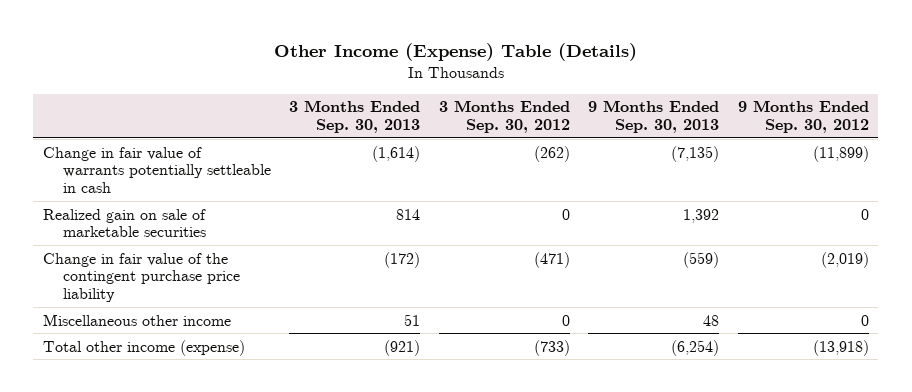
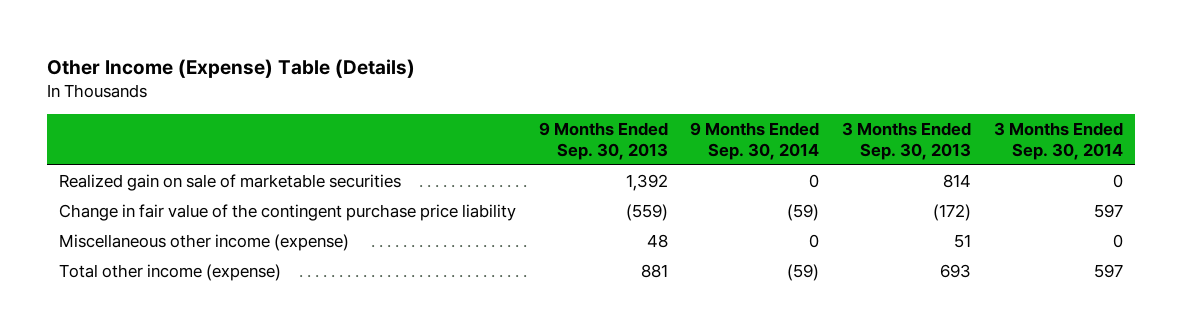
[438,100,570,134] 3 Months Ended Sep. 30, 2012 -> none
[738,100,870,134] 9 Months Ended Sep. 30, 2012 -> none
none -> [690,122,820,160] 9 Months Ended Sep. 30, 2014
none -> [994,122,1124,160] 3 Months Ended Sep. 30, 2014
[42,146,271,194] Change in fair value of warrants potentially settleable in cash -> none
[42,313,231,326] Miscellaneous other income -> [58,234,349,252] Miscellaneous other income (expense)
[384,339,421,356] (921) -> [940,264,972,279] 693
[671,339,720,356] (6,254) -> [640,264,668,279] 881

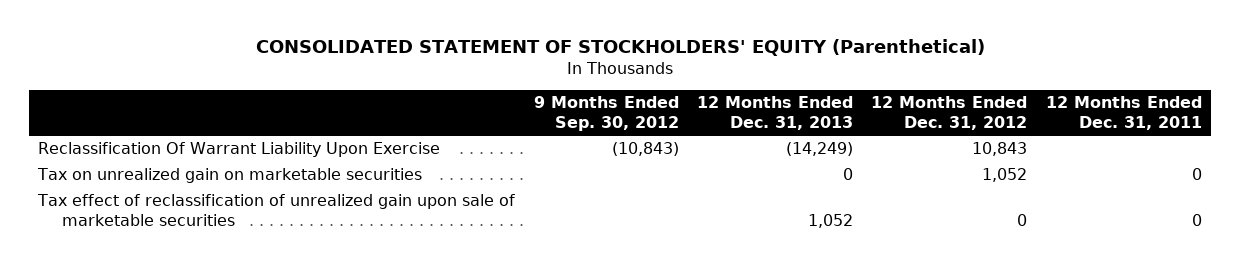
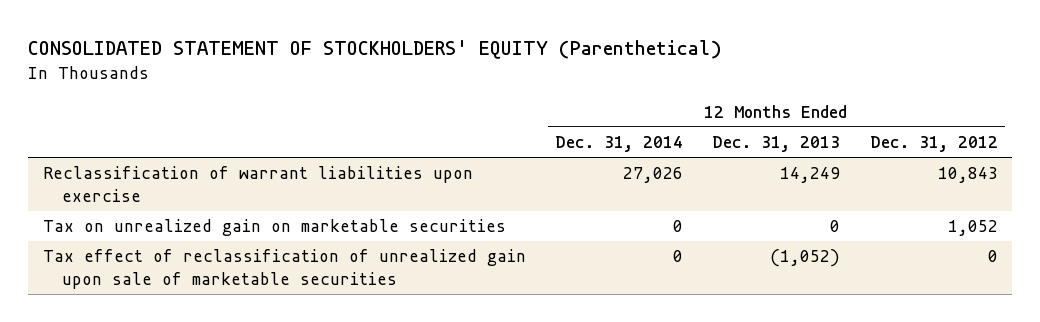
[533,96,679,132] 9 Months Ended Sep. 30, 2012 -> none
[1045,96,1202,131] 12 Months Ended Dec. 31, 2011 -> none
none -> [554,135,683,152] Dec. 31, 2014
[38,142,441,158] Reclassification Of Warrant Liability Upon Exercise -> [42,166,473,202] Reclassification of warrant liabilities upon exercise
[786,142,854,157] (14,249) -> [780,167,841,184] 14,249
[808,214,854,229] 1,052 -> [770,249,841,268] (1,052)

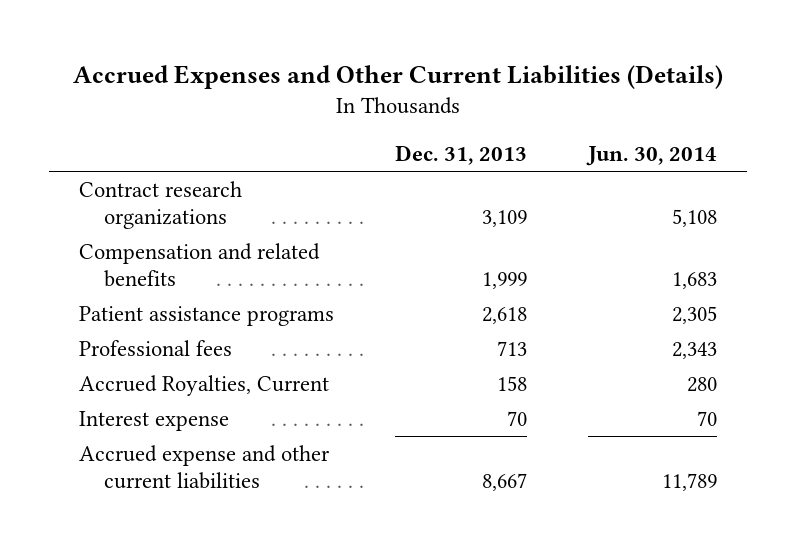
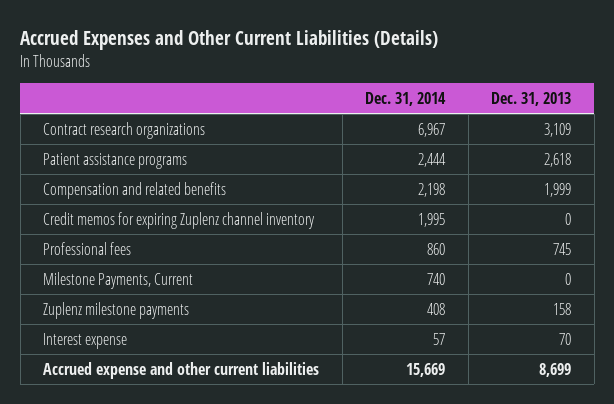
[585,145,717,166] Jun. 30, 2014 -> none
none -> [365,91,447,106] Dec. 31, 2014
[78,242,320,287] Compensation and related benefits -> [43,181,227,199] Compensation and related benefits
none -> [43,211,316,229] Credit memos for expiring Zuplenz channel inventory
[496,340,527,356] 713 -> [553,242,572,255] 745
none -> [43,271,194,289] Milestone Payments, Current
[78,374,329,396] Accrued Royalties, Current -> [43,301,190,319] Zuplenz milestone payments
[481,472,527,491] 8,667 -> [539,362,572,377] 8,699

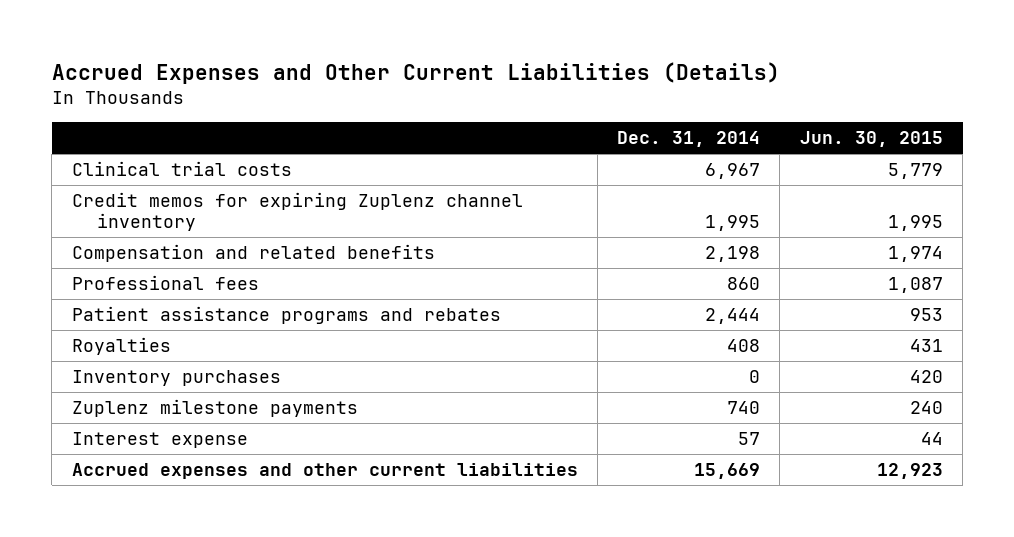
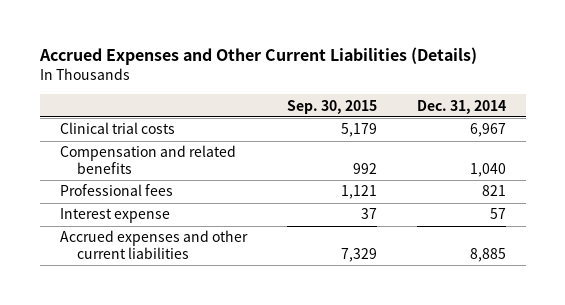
[799,131,943,148] Jun. 30, 2015 -> none
none -> [286,99,377,114] Sep. 30, 2015
[71,192,523,231] Credit memos for expiring Zuplenz channel inventory -> none
[71,306,501,325] Patient assistance programs and rebates -> none
[71,337,171,356] Royalties -> none
[71,370,281,387] Inventory purchases -> none
[71,399,358,418] Zuplenz milestone payments -> none
[705,246,761,263] 2,198 -> [469,162,506,177] 1,040
[727,277,761,291] 860 -> [481,185,506,197] 821
[694,463,761,480] 15,669 -> [469,247,506,262] 8,885

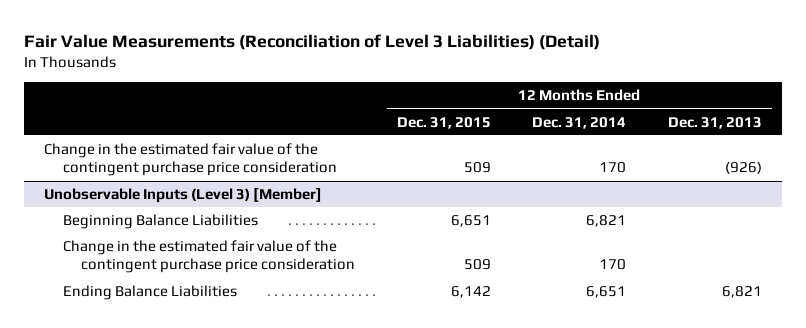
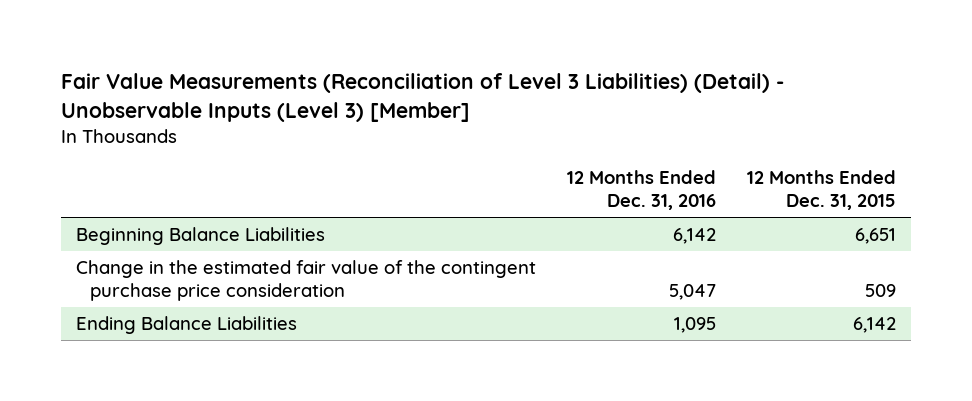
[23,33,600,50] Fair Value Measurements (Reconciliation of Level 3 Liabilities) (Detail) -> [60,73,784,122] Fair Value Measurements (Reconciliation of Level 3 Liabilities) (Detail) - Unobservable Inputs (Level 3) [Member]
[532,116,627,129] Dec. 31, 2014 -> none
[667,116,762,129] Dec. 31, 2013 -> none
none -> [566,170,716,211] 12 Months Ended Dec. 31, 2016
[44,143,337,177] Change in the estimated fair value of the contingent purchase price consideration -> none
[44,187,323,204] Unobservable Inputs (Level 3) [Member] -> none

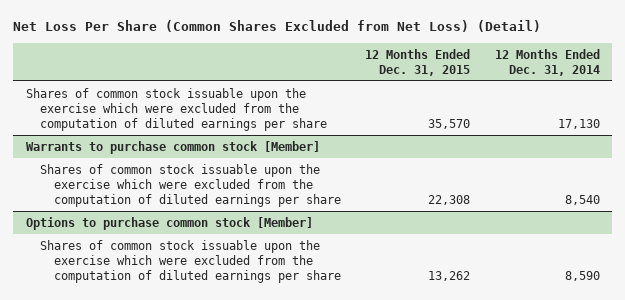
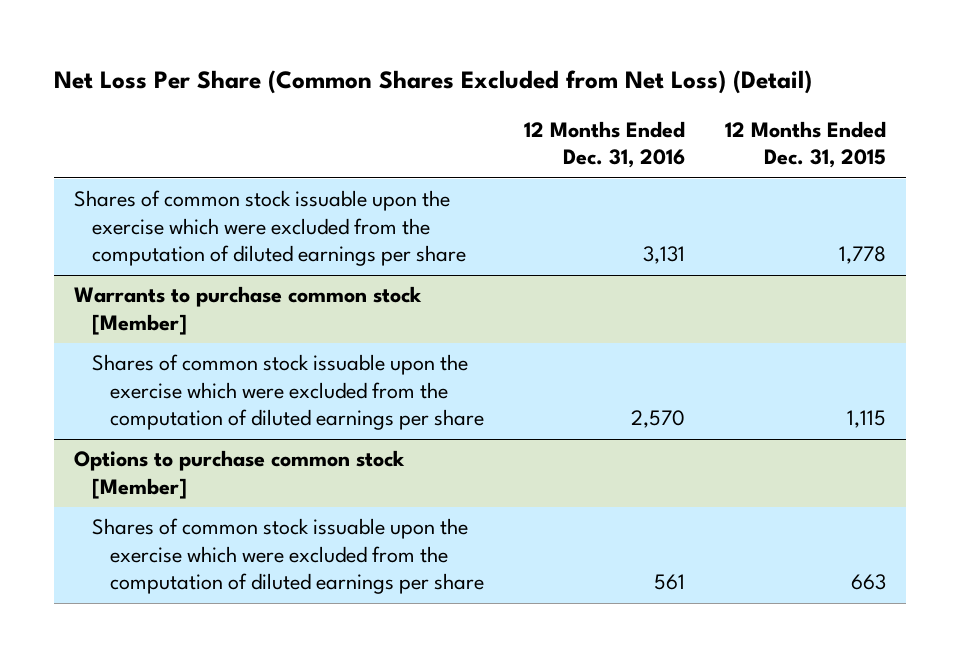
[494,48,600,76] 12 Months Ended Dec. 31, 2014 -> none
none -> [523,120,685,169] 12 Months Ended Dec. 31, 2016
[428,118,471,129] 35,570 -> [838,246,886,265] 1,778
[428,194,471,205] 22,308 -> [846,410,886,429] 1,115
[428,270,471,281] 13,262 -> [850,574,886,591] 663

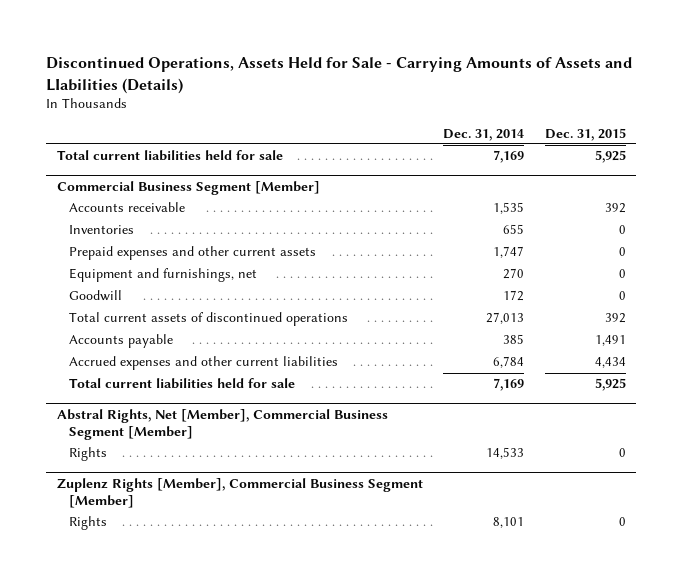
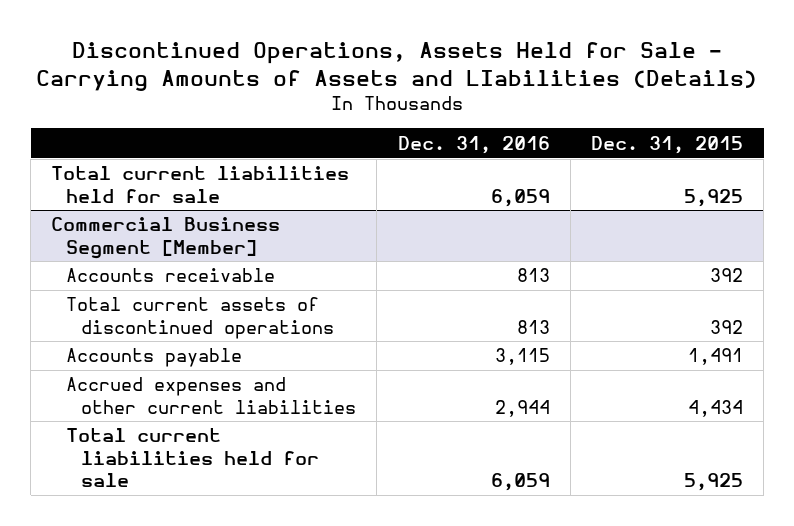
[443,128,525,141] Dec. 31, 2014 -> none
none -> [397,135,550,154] Dec. 31, 2016
[69,225,135,235] Inventories -> none
[69,246,317,261] Prepaid expenses and other current assets -> none
[69,268,258,283] Equipment and furnishings, net -> none
[69,290,123,302] Goodwill -> none
[56,408,388,440] Abstral Rights, Net [Member], Commercial Business Segment [Member] -> none
[69,447,108,462] Rights -> none
[56,477,423,508] Zuplenz Rights [Member], Commercial Business Segment [Member] -> none
[69,516,108,531] Rights -> none

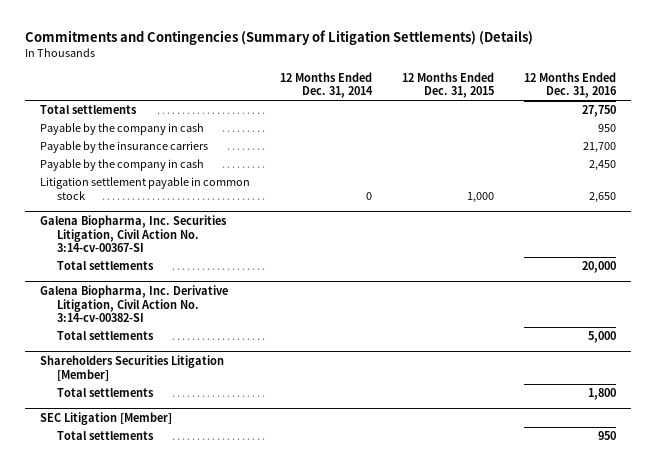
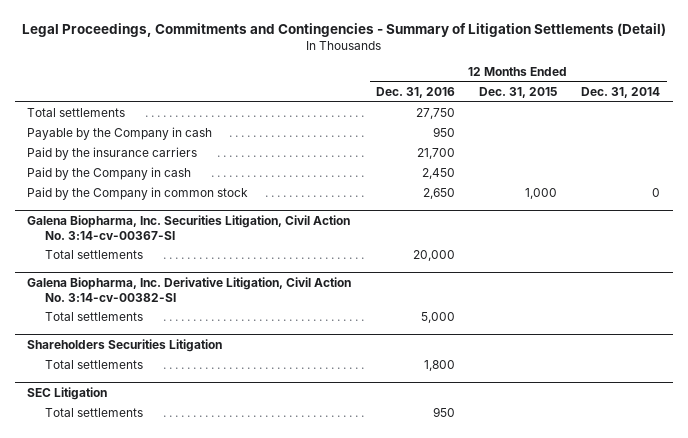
[24,30,533,46] Commitments and Contingencies (Summary of Litigation Settlements) (Details) -> [21,22,666,37] Legal Proceedings, Commitments and Contingencies - Summary of Litigation Settlements (Detail)
[39,123,204,136] Payable by the company in cash -> [27,127,213,141] Payable by the Company in cash
[39,141,208,154] Payable by the insurance carriers -> [27,147,198,161] Paid by the insurance carriers
[39,159,204,172] Payable by the company in cash -> [27,167,192,181] Paid by the Company in cash
[39,177,250,200] Litigation settlement payable in common stock -> [27,187,249,201] Paid by the Company in common stock
[39,355,224,381] Shareholders Securities Litigation [Member] -> [27,338,223,352] Shareholders Securities Litigation
[39,412,172,426] SEC Litigation [Member] -> [27,386,108,400] SEC Litigation

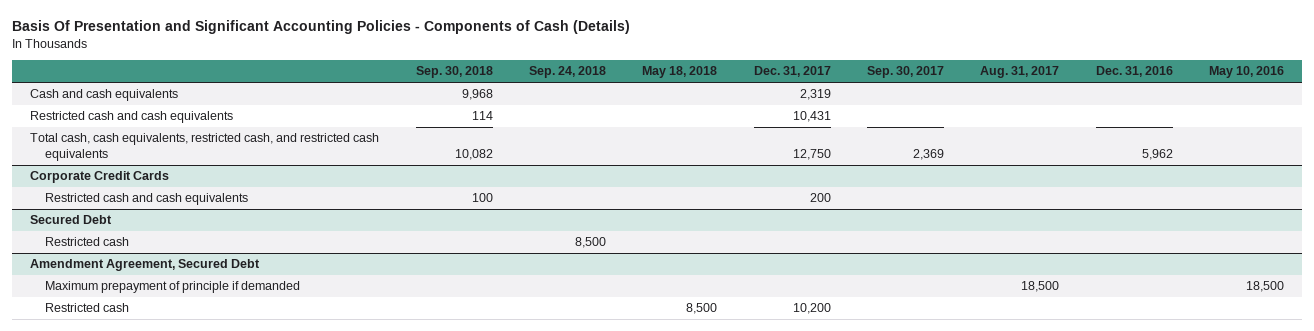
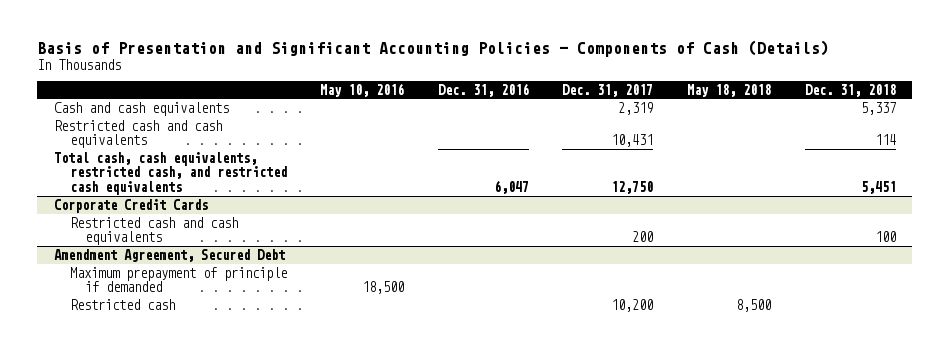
[12,20,631,35] Basis Of Presentation and Significant Accounting Policies - Components of Cash (Details) -> [37,40,830,58] Basis of Presentation and Significant Accounting Policies - Components of Cash (Details)
[415,66,493,79] Sep. 30, 2018 -> none
[528,66,606,79] Sep. 24, 2018 -> none
[866,66,944,79] Sep. 30, 2017 -> none
[980,66,1060,79] Aug. 31, 2017 -> none
none -> [804,83,896,97] Dec. 31, 2018
[1141,149,1173,161] 5,962 -> [493,179,529,194] 6,047
[30,215,113,225] Secured Debt -> none
[45,237,130,247] Restricted cash -> none

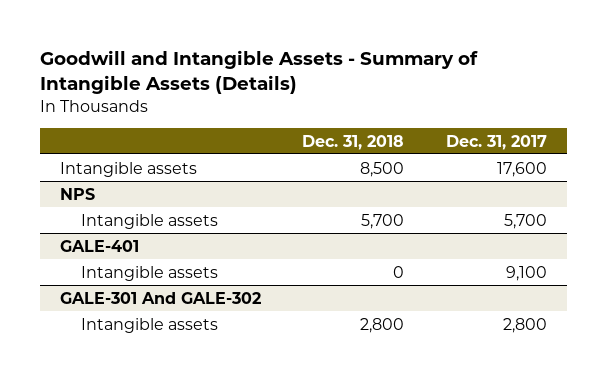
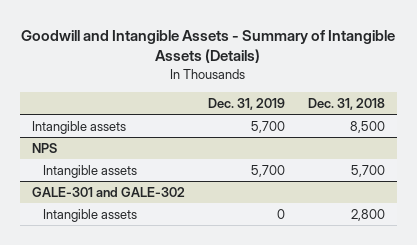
[445,134,547,150] Dec. 31, 2017 -> none
none -> [207,97,285,110] Dec. 31, 2019
[60,239,140,252] GALE-401 -> none
[80,265,218,281] Intangible assets -> none
[60,291,262,304] GALE-301 And GALE-302 -> [31,186,185,197] GALE-301 and GALE-302

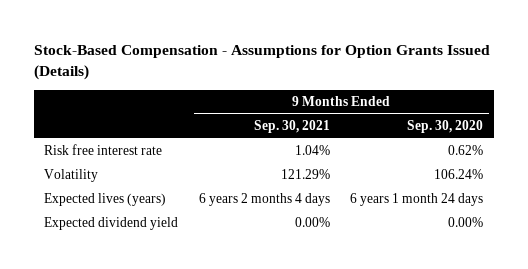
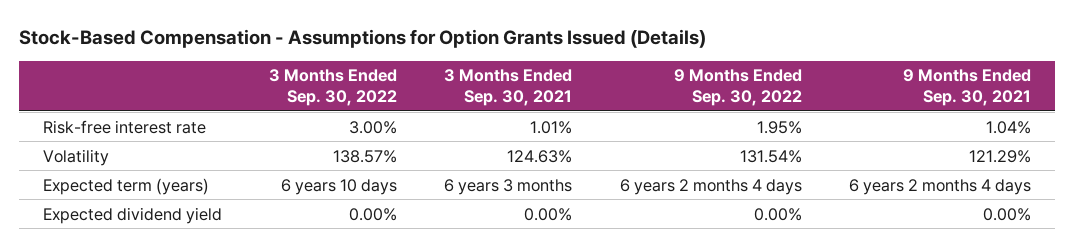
[407,120,484,134] Sep. 30, 2020 -> none
none -> [268,69,397,106] 3 Months Ended Sep. 30, 2022
none -> [444,69,573,106] 3 Months Ended Sep. 30, 2021
none -> [673,69,802,106] 9 Months Ended Sep. 30, 2022
[44,144,163,156] Risk free interest rate -> [42,119,206,134] Risk-free interest rate
[44,193,167,207] Expected lives (years) -> [42,177,209,195] Expected term (years)

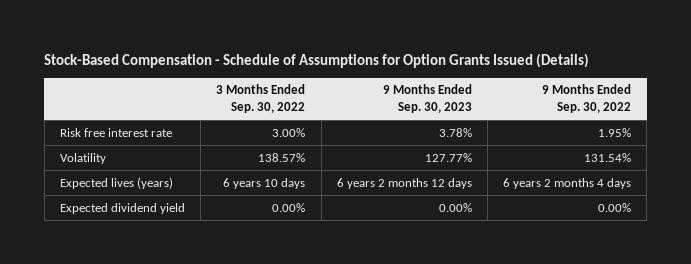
[18,29,706,49] Stock-Based Compensation - Assumptions for Option Grants Issued (Details) -> [44,52,590,68] Stock-Based Compensation - Schedule of Assumptions for Option Grants Issued (Details)
[444,69,573,106] 3 Months Ended Sep. 30, 2021 -> none
[903,69,1032,106] 9 Months Ended Sep. 30, 2021 -> none
none -> [382,84,472,113] 9 Months Ended Sep. 30, 2023
[42,119,206,134] Risk-free interest rate -> [60,127,173,137] Risk free interest rate
[42,177,209,195] Expected term (years) -> [60,176,174,189] Expected lives (years)

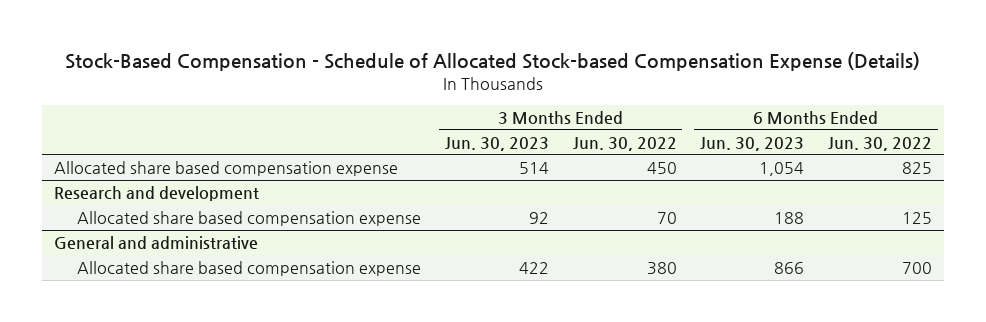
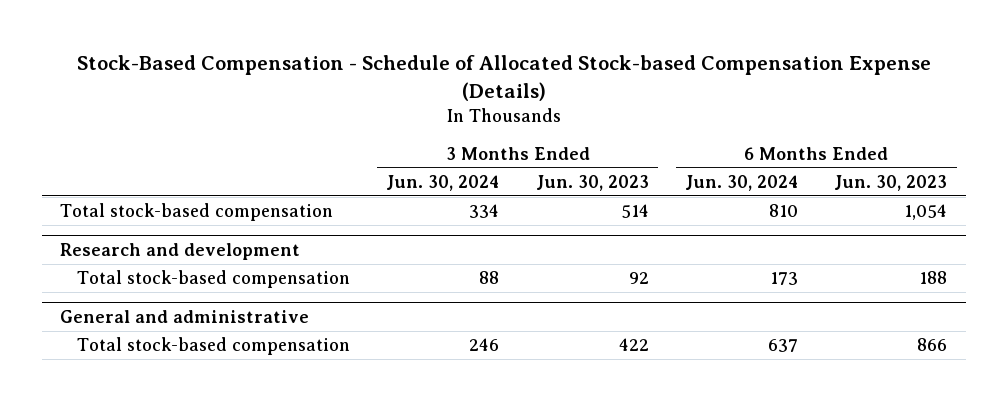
[572,136,677,151] Jun. 30, 2022 -> none
[828,136,933,151] Jun. 30, 2022 -> none
none -> [386,175,500,192] Jun. 30, 2024
none -> [685,175,799,192] Jun. 30, 2024
[53,161,398,177] Allocated share based compensation expense -> [60,203,334,222] Total stock-based compensation
[77,211,422,227] Allocated share based compensation expense -> [76,270,350,289] Total stock-based compensation
[77,261,422,277] Allocated share based compensation expense -> [76,337,350,356] Total stock-based compensation

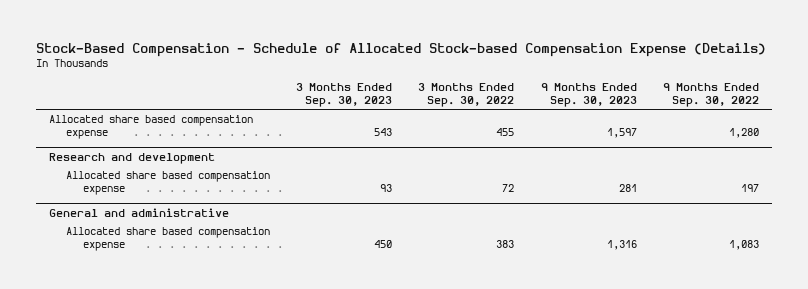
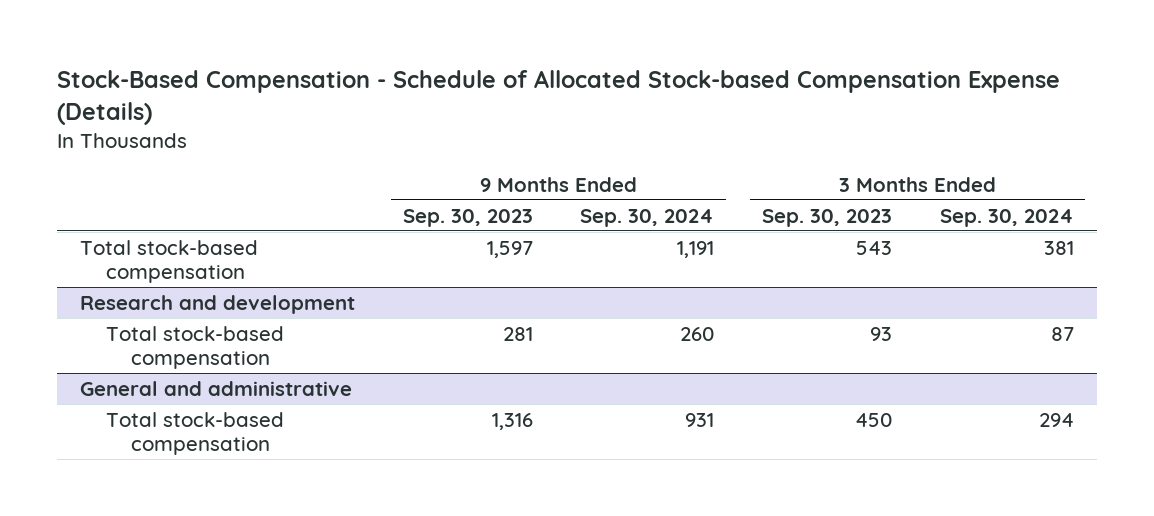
[418,83,515,108] 3 Months Ended Sep. 30, 2022 -> none
[662,83,759,108] 9 Months Ended Sep. 30, 2022 -> none
none -> [580,208,715,227] Sep. 30, 2024
none -> [939,208,1074,227] Sep. 30, 2024
[49,115,254,140] Allocated share based compensation expense -> [80,239,259,284] Total stock-based compensation
[66,171,271,196] Allocated share based compensation expense -> [105,325,284,370] Total stock-based compensation
[66,227,271,252] Allocated share based compensation expense -> [105,411,284,456] Total stock-based compensation

